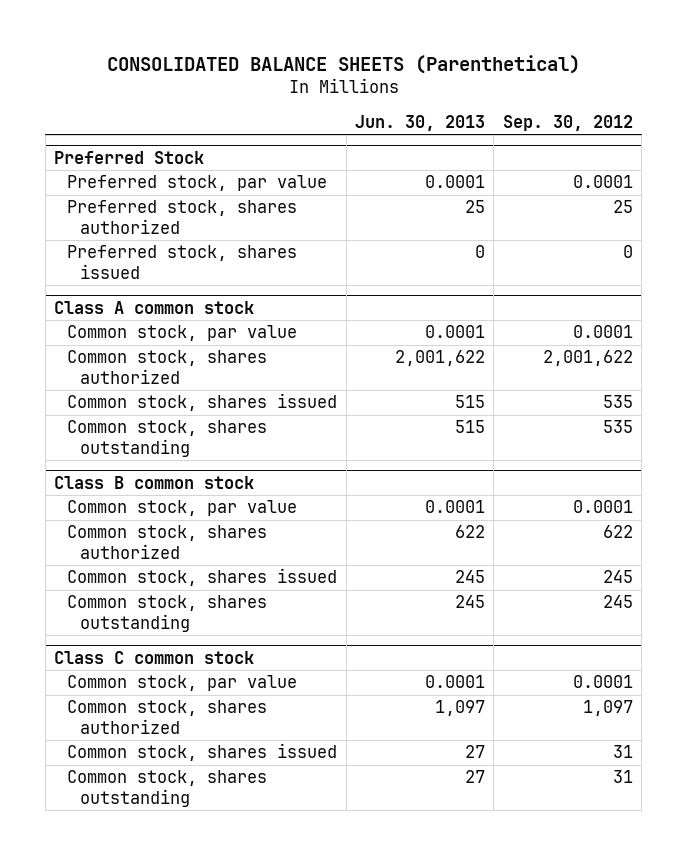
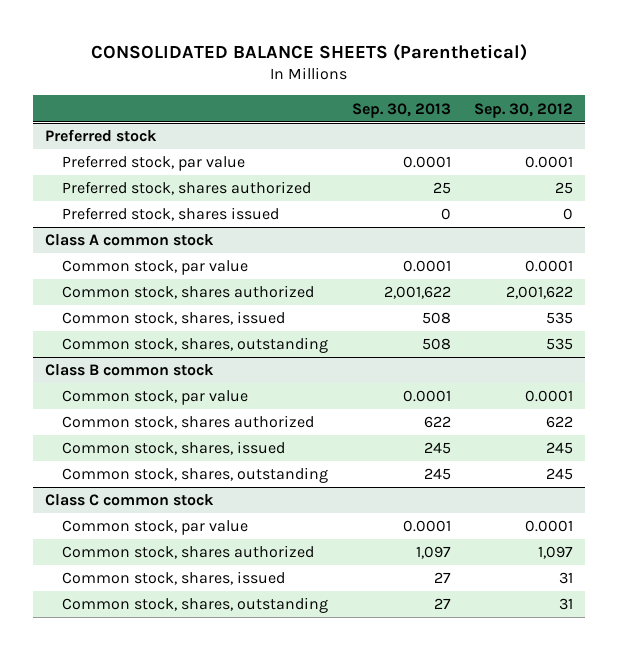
[354,114,485,131] Jun. 30, 2013 -> none
none -> [351,102,451,118] Sep. 30, 2013
[54,150,205,164] Preferred Stock -> [44,129,157,143] Preferred stock
[67,393,338,412] Common stock, shares issued -> [62,311,286,326] Common stock, shares, issued
[67,420,268,457] Common stock, shares outstanding -> [62,337,329,354] Common stock, shares, outstanding
[67,568,338,587] Common stock, shares issued -> [62,441,286,456] Common stock, shares, issued
[67,595,268,632] Common stock, shares outstanding -> [62,467,329,484] Common stock, shares, outstanding
[67,743,338,762] Common stock, shares issued -> [62,571,286,586] Common stock, shares, issued
[67,770,268,807] Common stock, shares outstanding -> [62,597,329,614] Common stock, shares, outstanding

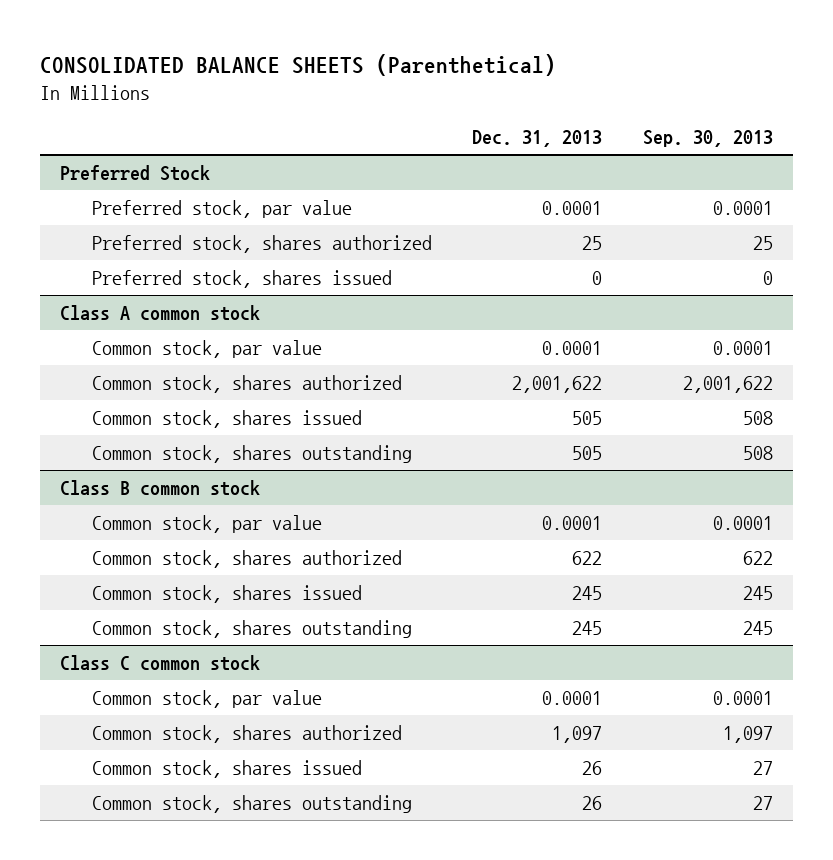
[474,102,574,118] Sep. 30, 2012 -> none
none -> [472,129,603,147] Dec. 31, 2013
[44,129,157,143] Preferred stock -> [60,165,211,182] Preferred Stock
[62,311,286,326] Common stock, shares, issued -> [92,410,363,429] Common stock, shares issued
[62,337,329,354] Common stock, shares, outstanding -> [92,445,413,464] Common stock, shares outstanding
[62,441,286,456] Common stock, shares, issued -> [92,585,363,604] Common stock, shares issued
[62,467,329,484] Common stock, shares, outstanding -> [92,620,413,639] Common stock, shares outstanding
[62,571,286,586] Common stock, shares, issued -> [92,760,363,779] Common stock, shares issued
[62,597,329,614] Common stock, shares, outstanding -> [92,795,413,814] Common stock, shares outstanding

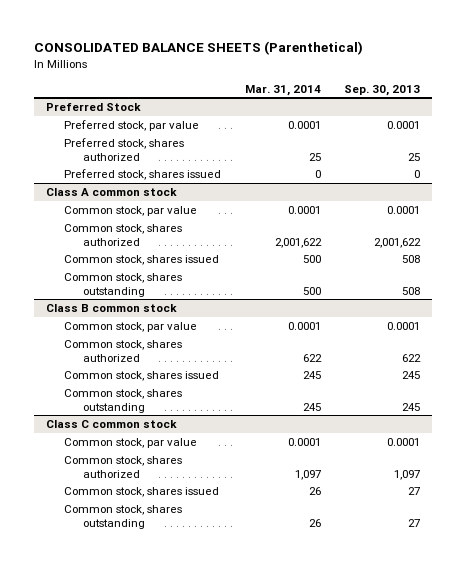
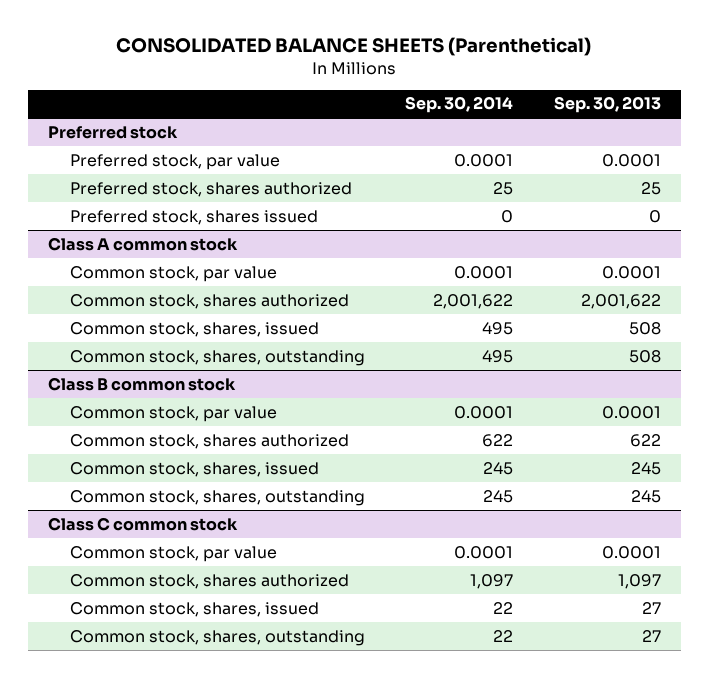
[244,84,321,96] Mar. 31, 2014 -> none
none -> [405,96,514,114] Sep. 30, 2014
[45,102,141,111] Preferred Stock -> [47,125,178,139] Preferred stock
[64,254,220,265] Common stock, shares issued -> [70,321,320,337] Common stock, shares, issued
[64,272,183,297] Common stock, shares outstanding -> [70,349,366,366] Common stock, shares, outstanding
[64,370,220,381] Common stock, shares issued -> [70,461,320,477] Common stock, shares, issued
[64,388,183,413] Common stock, shares outstanding -> [70,489,366,506] Common stock, shares, outstanding
[64,486,220,497] Common stock, shares issued -> [70,601,320,617] Common stock, shares, issued
[64,504,183,529] Common stock, shares outstanding -> [70,629,366,646] Common stock, shares, outstanding

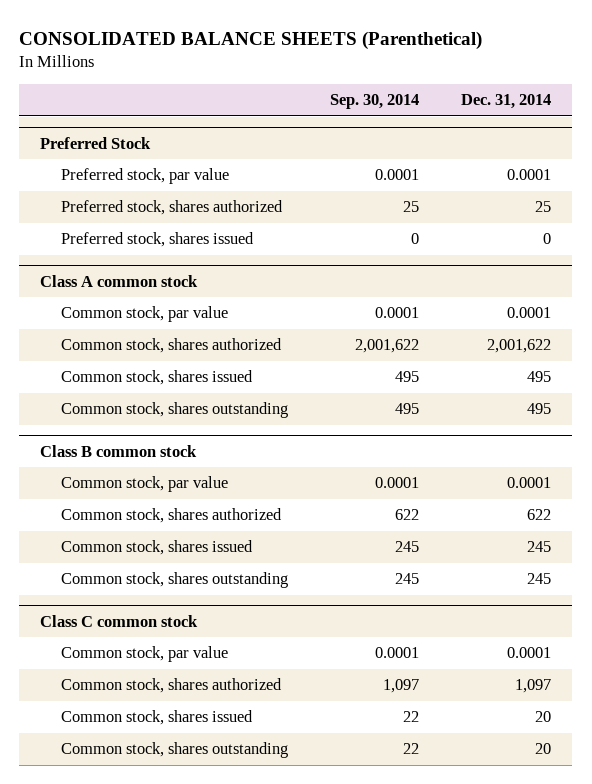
[553,96,661,114] Sep. 30, 2013 -> none
none -> [461,94,552,110] Dec. 31, 2014
[47,125,178,139] Preferred stock -> [40,136,152,149] Preferred Stock
[70,321,320,337] Common stock, shares, issued -> [60,370,253,386] Common stock, shares issued
[70,349,366,366] Common stock, shares, outstanding -> [60,402,288,419] Common stock, shares outstanding
[70,461,320,477] Common stock, shares, issued -> [60,540,253,556] Common stock, shares issued
[70,489,366,506] Common stock, shares, outstanding -> [60,572,288,589] Common stock, shares outstanding
[70,601,320,617] Common stock, shares, issued -> [60,710,253,726] Common stock, shares issued
[70,629,366,646] Common stock, shares, outstanding -> [60,742,288,759] Common stock, shares outstanding

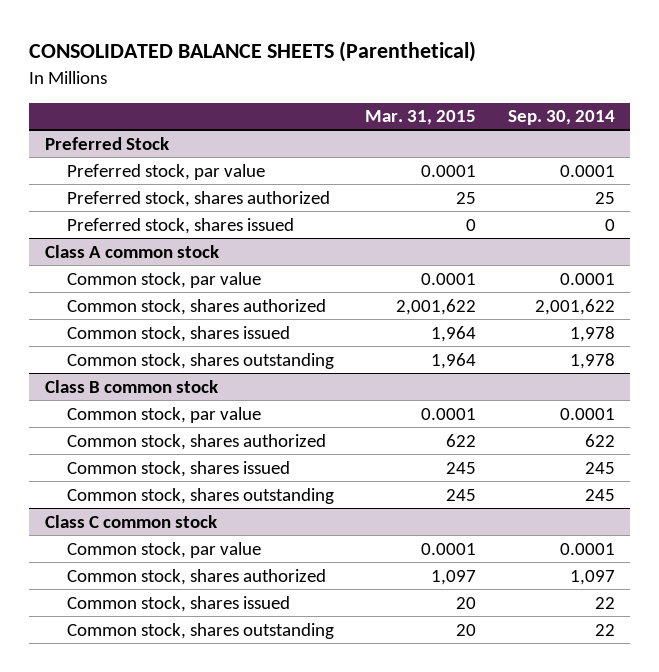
[461,94,552,110] Dec. 31, 2014 -> none
none -> [365,110,477,126] Mar. 31, 2015
[394,371,419,383] 495 -> [569,325,615,342] 1,978
[394,403,419,415] 495 -> [569,352,615,369] 1,978

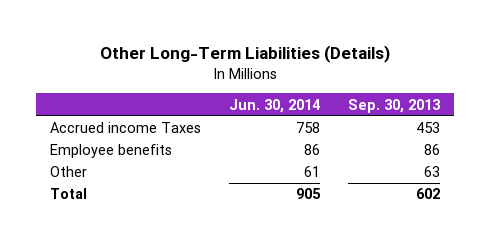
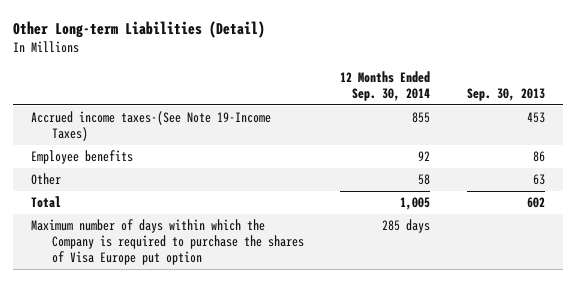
[99,44,390,63] Other Long-Term Liabilities (Details) -> [13,20,266,38] Other Long-term Liabilities (Detail)
[228,98,320,113] Jun. 30, 2014 -> none
none -> [340,70,431,101] 12 Months Ended Sep. 30, 2014
[49,122,201,134] Accrued income Taxes -> [31,111,272,142] Accrued income taxes-(See Note 19-Income Taxes)
none -> [31,219,305,266] Maximum number of days within which the Company is required to purchase the shares of Visa Europe put option

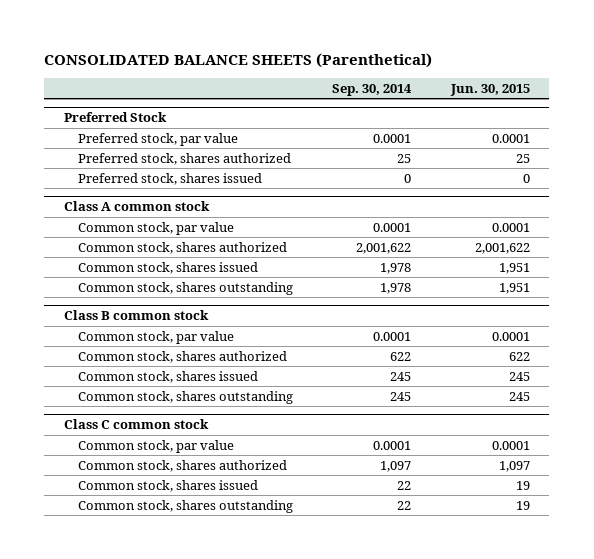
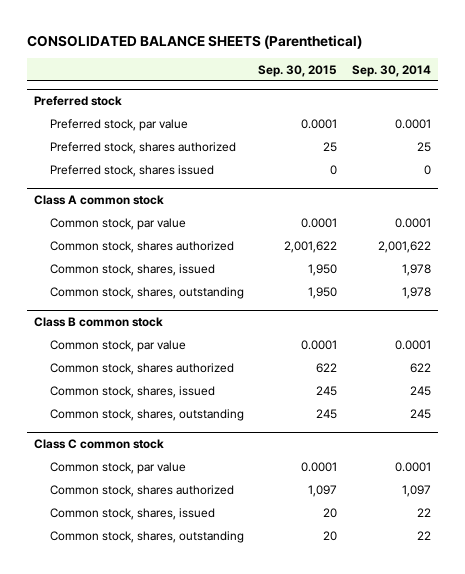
[449,84,530,97] Jun. 30, 2015 -> none
none -> [258,64,338,77] Sep. 30, 2015
[64,112,168,123] Preferred Stock -> [34,96,123,107] Preferred stock
[77,261,258,274] Common stock, shares issued -> [50,263,216,276] Common stock, shares, issued
[77,281,293,295] Common stock, shares outstanding -> [50,286,245,299] Common stock, shares, outstanding
[77,370,258,383] Common stock, shares issued -> [50,385,216,398] Common stock, shares, issued
[77,390,293,404] Common stock, shares outstanding -> [50,408,245,421] Common stock, shares, outstanding
[77,479,258,492] Common stock, shares issued -> [50,507,216,520] Common stock, shares, issued
[77,499,293,513] Common stock, shares outstanding -> [50,530,245,543] Common stock, shares, outstanding

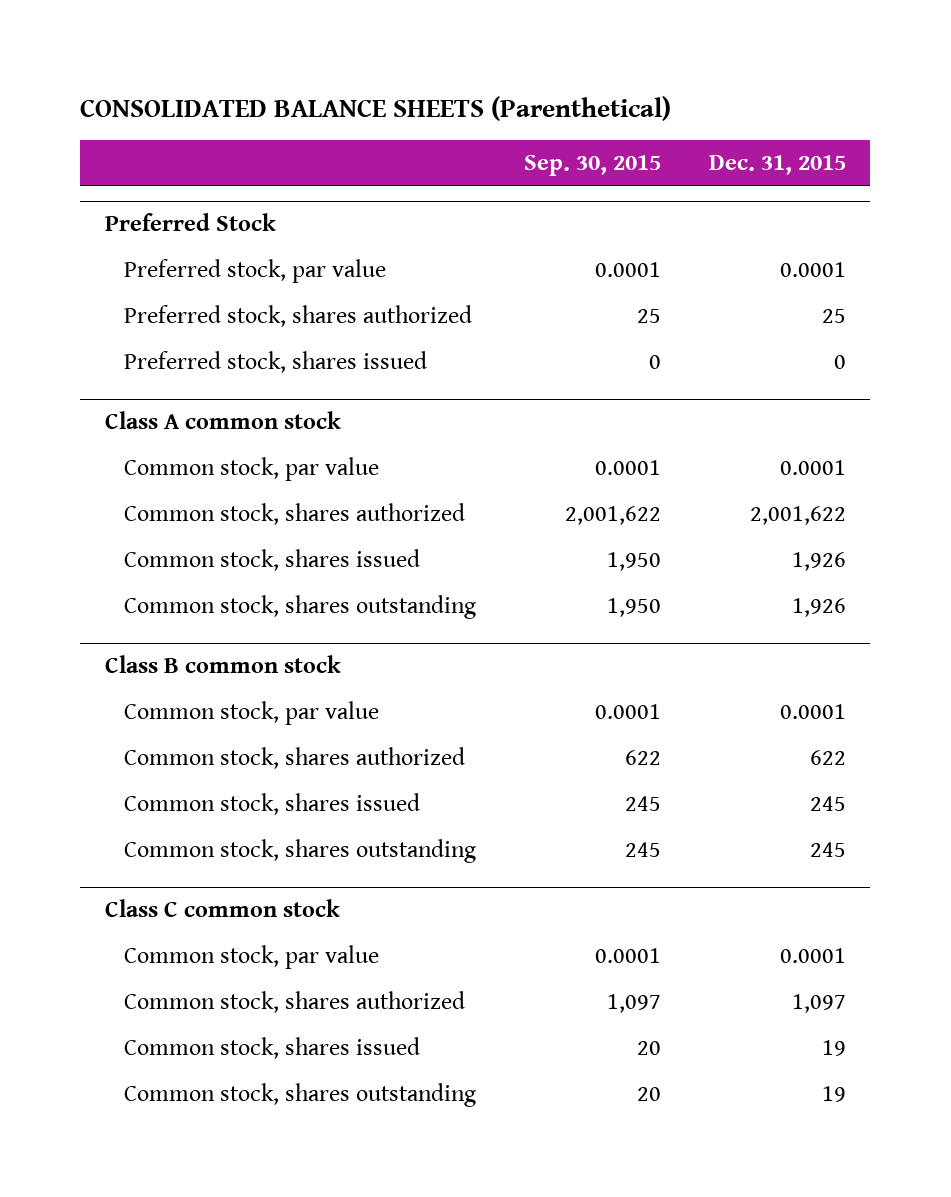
[351,64,431,77] Sep. 30, 2014 -> none
none -> [709,154,847,175] Dec. 31, 2015
[34,96,123,107] Preferred stock -> [104,213,276,232] Preferred Stock
[50,263,216,276] Common stock, shares, issued -> [123,549,420,572] Common stock, shares issued
[50,286,245,299] Common stock, shares, outstanding -> [123,595,476,620] Common stock, shares outstanding
[50,385,216,398] Common stock, shares, issued -> [123,793,420,816] Common stock, shares issued
[50,408,245,421] Common stock, shares, outstanding -> [123,839,476,864] Common stock, shares outstanding
[50,507,216,520] Common stock, shares, issued -> [123,1037,420,1060] Common stock, shares issued
[50,530,245,543] Common stock, shares, outstanding -> [123,1083,476,1108] Common stock, shares outstanding

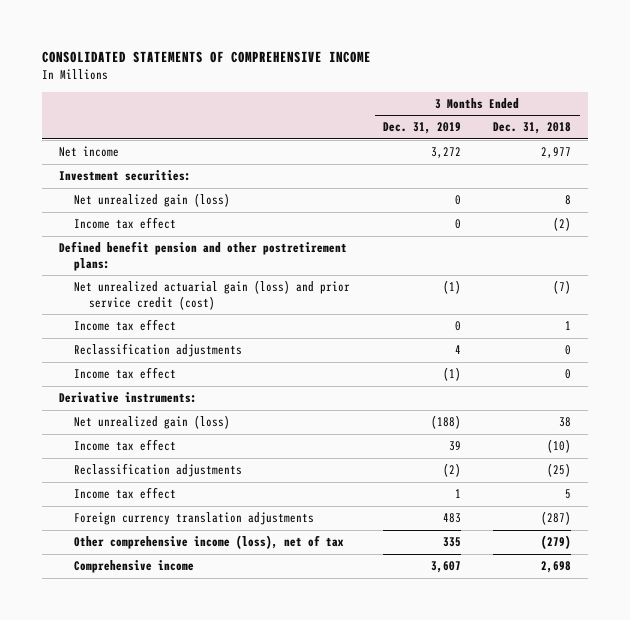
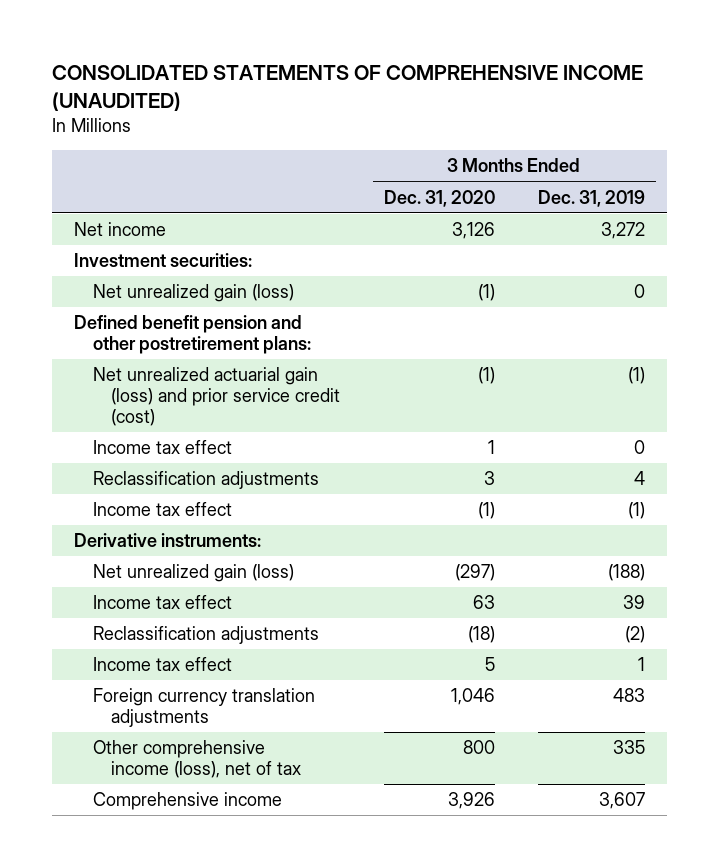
[42,50,372,63] CONSOLIDATED STATEMENTS OF COMPREHENSIVE INCOME -> [52,65,644,112] CONSOLIDATED STATEMENTS OF COMPREHENSIVE INCOME (UNAUDITED)
[493,122,572,135] Dec. 31, 2018 -> none
none -> [383,189,495,207] Dec. 31, 2020
[74,217,177,230] Income tax effect -> none

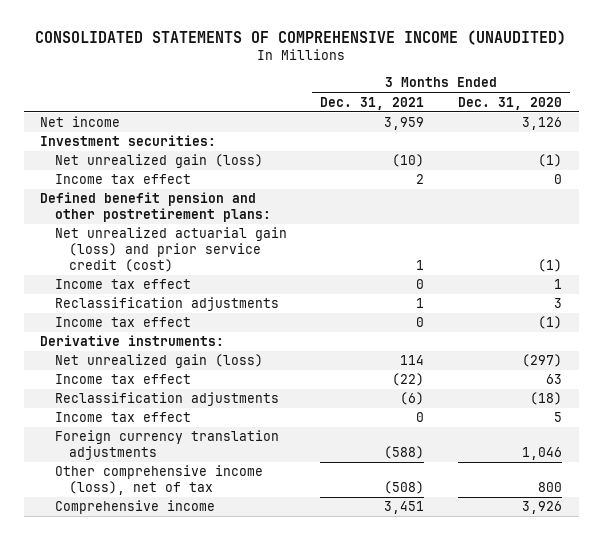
[537,189,645,207] Dec. 31, 2019 -> none
none -> [320,96,425,110] Dec. 31, 2021
none -> [54,174,191,185] Income tax effect

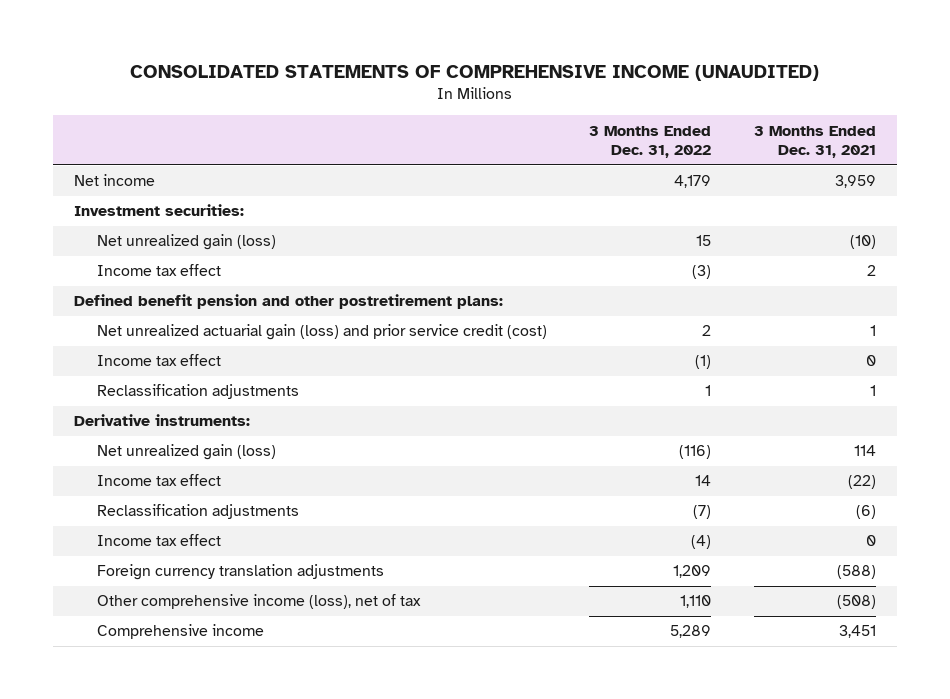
[458,96,563,110] Dec. 31, 2020 -> none
none -> [589,125,712,159] 3 Months Ended Dec. 31, 2022
[54,317,191,328] Income tax effect -> none

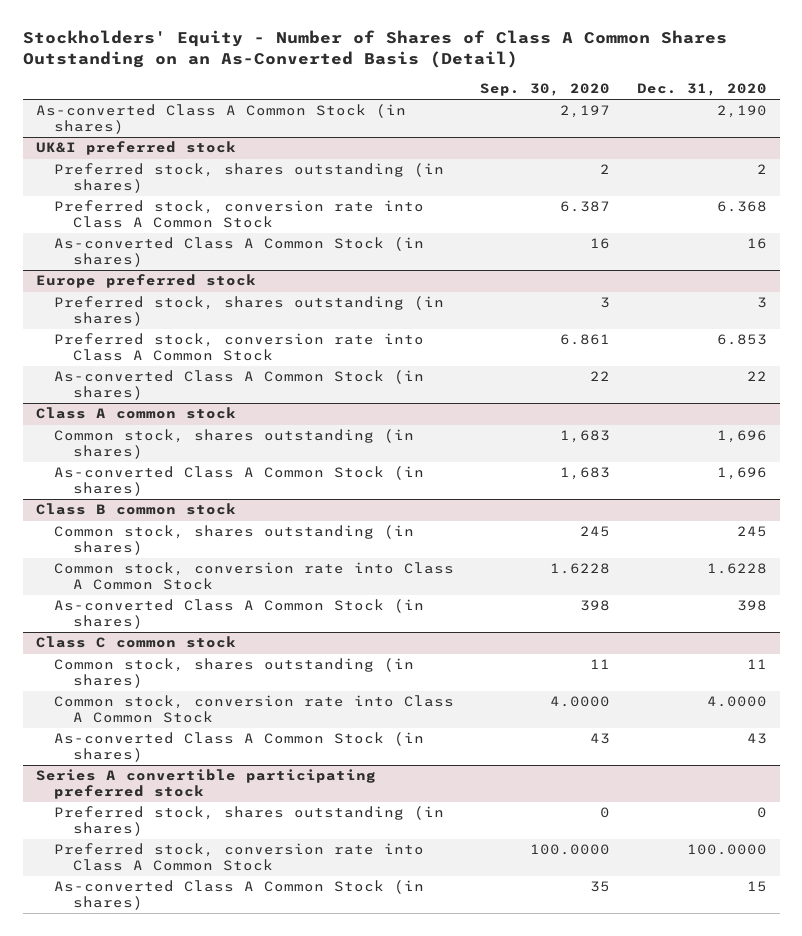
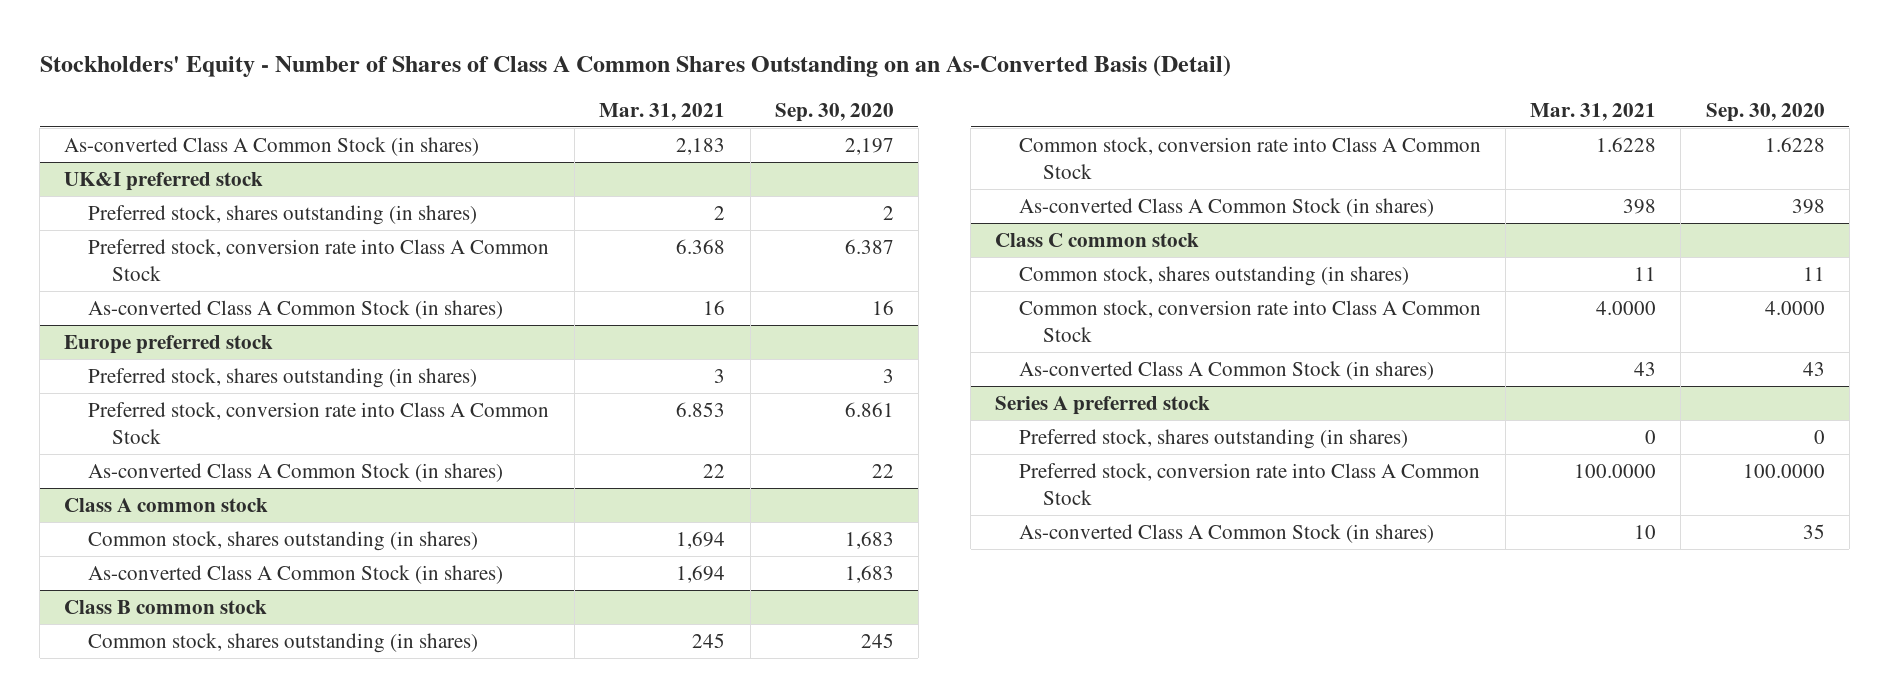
[636,83,767,97] Dec. 31, 2020 -> none
none -> [599,102,726,121] Mar. 31, 2021
[35,769,376,800] Series A convertible participating preferred stock -> [995,395,1211,415] Series A preferred stock

